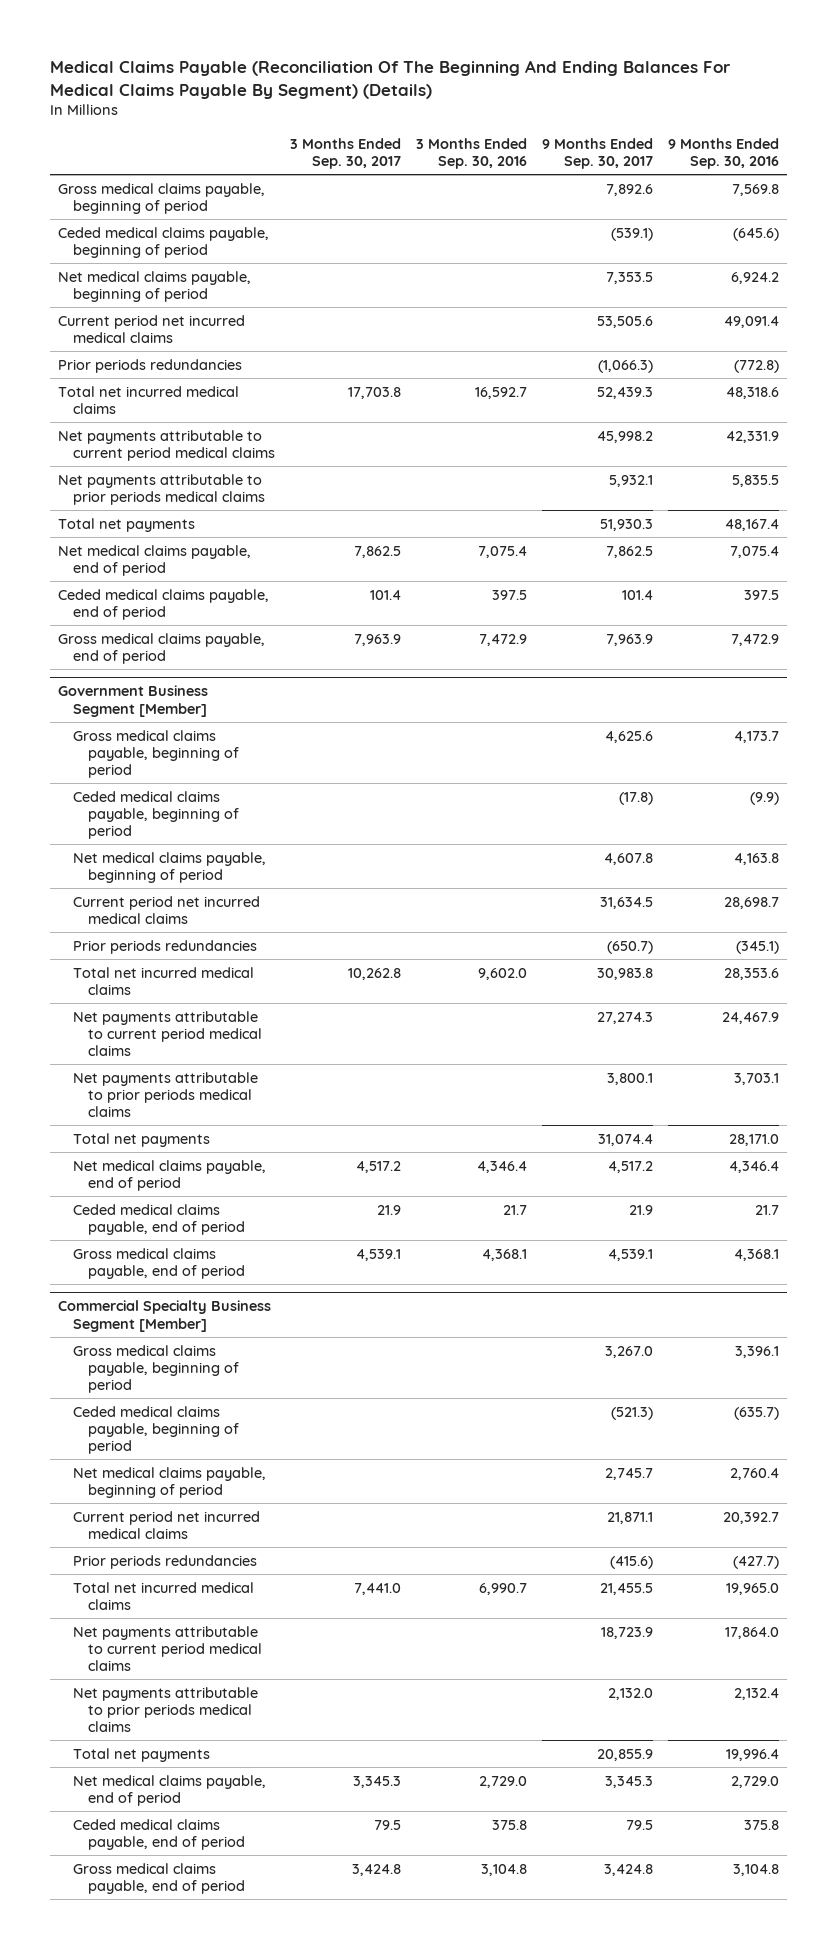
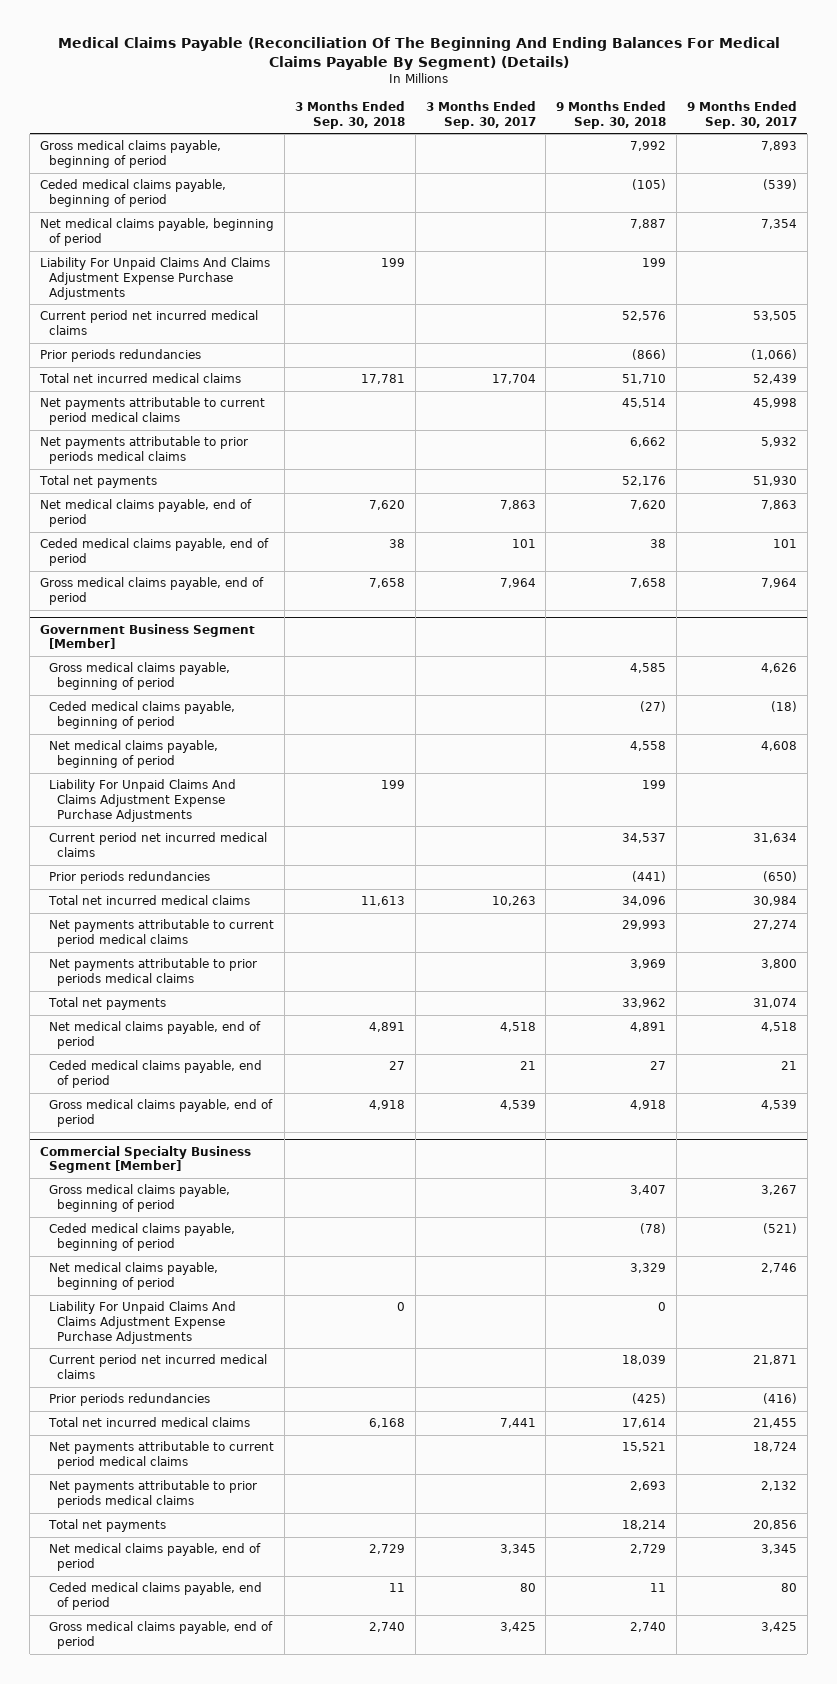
[415,137,527,169] 3 Months Ended Sep. 30, 2016 -> none
[668,137,780,169] 9 Months Ended Sep. 30, 2016 -> none
none -> [294,100,405,129] 3 Months Ended Sep. 30, 2018
none -> [556,100,667,129] 9 Months Ended Sep. 30, 2018
[606,183,654,196] 7,892.6 -> [761,141,798,152] 7,893
[611,227,654,241] (539.1) -> [763,179,798,191] (539)
[606,271,654,284] 7,353.5 -> [761,219,798,230] 7,354
none -> [40,257,271,300] Liability For Unpaid Claims And Claims Adjustment Expense Purchase Adjustments
[597,315,654,328] 53,505.6 -> [753,311,798,322] 53,505
[598,359,654,373] (1,066.3) -> [751,349,798,361] (1,066)
[347,386,401,399] 17,703.8 -> [491,374,536,385] 17,704
[597,386,654,399] 52,439.3 -> [753,374,798,385] 52,439
[597,430,654,443] 45,998.2 -> [753,398,798,409] 45,998
[609,474,654,487] 5,932.1 -> [761,437,798,448] 5,932
[600,518,654,531] 51,930.3 -> [753,476,798,487] 51,930
[353,545,401,558] 7,862.5 -> [499,500,536,511] 7,863
[606,545,654,558] 7,862.5 -> [761,500,798,511] 7,863
[369,589,401,600] 101.4 -> [511,539,536,549] 101
[622,589,654,600] 101.4 -> [773,539,798,549] 101
[353,633,401,646] 7,963.9 -> [499,578,536,589] 7,964
[606,633,654,646] 7,963.9 -> [761,578,798,589] 7,964
[605,730,654,743] 4,625.6 -> [761,663,798,674] 4,626
[619,791,654,805] (17.8) -> [771,701,798,713] (18)
[604,852,654,865] 4,607.8 -> [761,741,798,752] 4,608
none -> [48,779,236,822] Liability For Unpaid Claims And Claims Adjustment Expense Purchase Adjustments
[600,896,654,909] 31,634.5 -> [753,833,798,844] 31,634
[607,940,654,954] (650.7) -> [763,871,798,883] (650)
[347,967,401,980] 10,262.8 -> [491,896,536,907] 10,263
[597,967,654,980] 30,983.8 -> [753,896,798,907] 30,984
[597,1011,654,1024] 27,274.3 -> [753,920,798,931] 27,274
[607,1072,654,1085] 3,800.1 -> [761,959,798,970] 3,800
[598,1133,654,1146] 31,074.4 -> [753,998,798,1009] 31,074
[355,1160,401,1173] 4,517.2 -> [499,1022,536,1033] 4,518
[608,1160,654,1173] 4,517.2 -> [761,1022,798,1033] 4,518
[376,1204,401,1215] 21.9 -> [519,1061,536,1071] 21
[629,1204,654,1215] 21.9 -> [781,1061,798,1071] 21
[355,1248,401,1261] 4,539.1 -> [499,1100,536,1111] 4,539
[608,1248,654,1261] 4,539.1 -> [761,1100,798,1111] 4,539
[605,1345,654,1358] 3,267.0 -> [761,1185,798,1196] 3,267
[611,1406,654,1420] (521.3) -> [763,1223,798,1235] (521)
[605,1467,654,1480] 2,745.7 -> [761,1263,798,1274] 2,746
none -> [48,1301,236,1344] Liability For Unpaid Claims And Claims Adjustment Expense Purchase Adjustments
[607,1511,654,1524] 21,871.1 -> [753,1355,798,1366] 21,871
[610,1555,654,1569] (415.6) -> [763,1393,798,1405] (416)
[353,1582,401,1595] 7,441.0 -> [499,1418,536,1429] 7,441
[600,1582,654,1595] 21,455.5 -> [753,1418,798,1429] 21,455
[601,1626,654,1639] 18,723.9 -> [753,1442,798,1453] 18,724
[608,1687,654,1700] 2,132.0 -> [761,1481,798,1492] 2,132
[597,1748,654,1761] 20,855.9 -> [753,1520,798,1531] 20,856
[352,1775,401,1788] 3,345.3 -> [499,1544,536,1555] 3,345
[605,1775,654,1788] 3,345.3 -> [761,1544,798,1555] 3,345
[373,1819,401,1830] 79.5 -> [519,1583,536,1593] 80
[626,1819,654,1830] 79.5 -> [781,1583,798,1593] 80
[351,1863,401,1876] 3,424.8 -> [499,1622,536,1633] 3,425
[604,1863,654,1876] 3,424.8 -> [761,1622,798,1633] 3,425

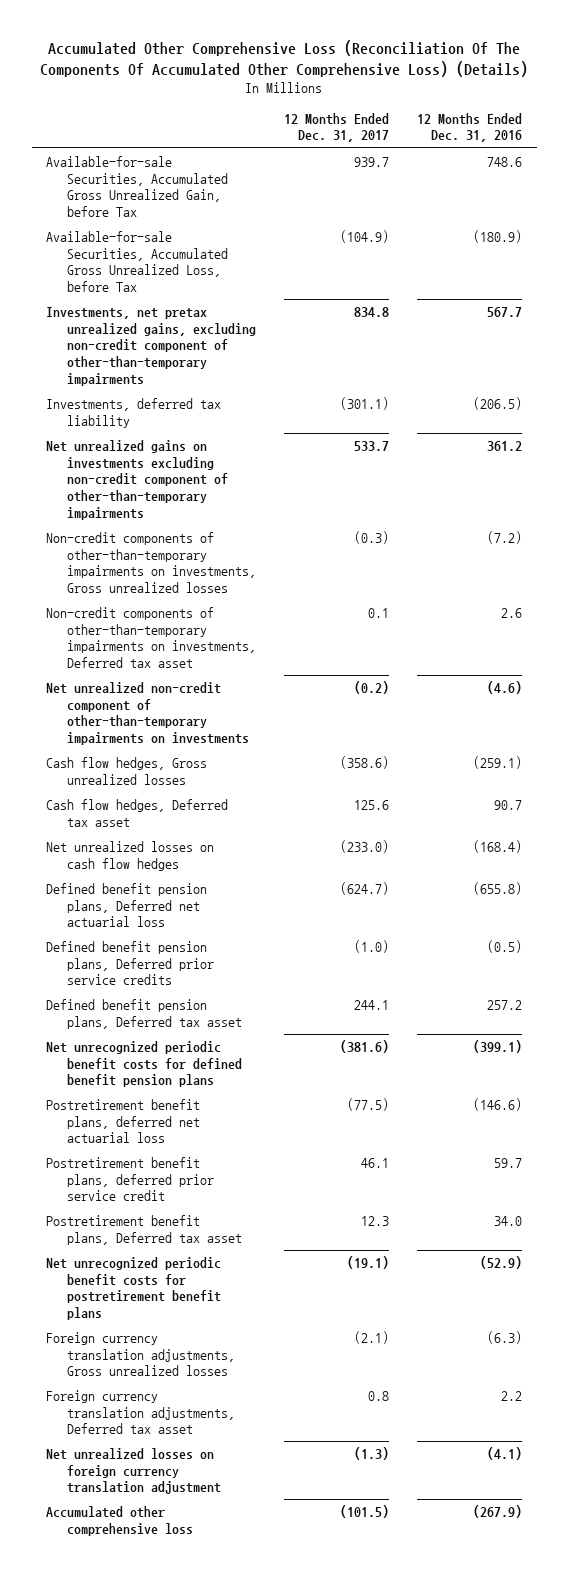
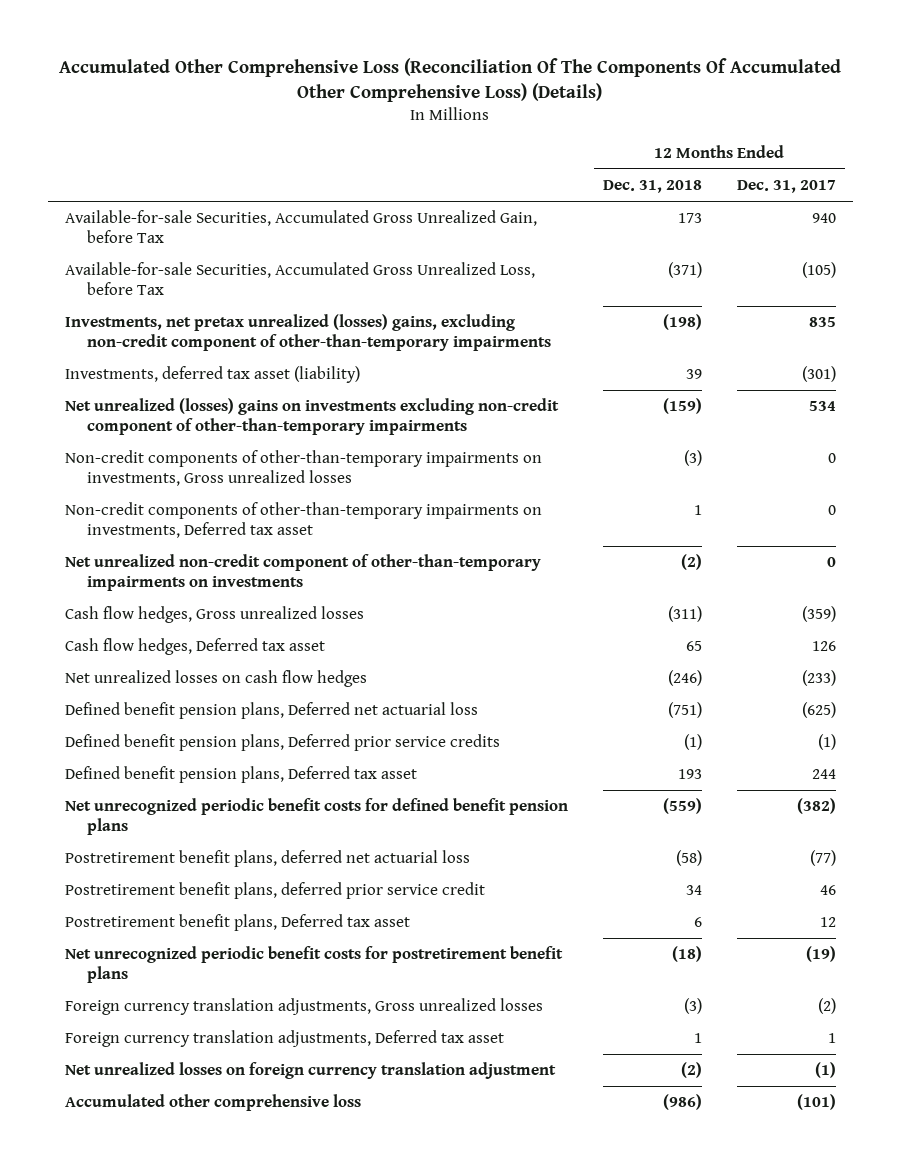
[417,112,523,143] 12 Months Ended Dec. 31, 2016 -> none
none -> [602,179,702,193] Dec. 31, 2018
[354,156,390,167] 939.7 -> [811,213,836,224] 940
[340,229,390,243] (104.9) -> [801,262,836,279] (105)
[46,306,256,386] Investments, net pretax unrealized gains, excluding non-credit component of other-than-temporary impairments -> [65,314,552,352] Investments, net pretax unrealized (losses) gains, excluding non-credit component of other-than-temporary impairments
[354,306,390,317] 834.8 -> [808,317,836,328] 835
[46,397,222,428] Investments, deferred tax liability -> [65,366,361,384] Investments, deferred tax asset (liability)
[340,396,390,410] (301.1) -> [801,366,836,383] (301)
[46,439,228,520] Net unrealized gains on investments excluding non-credit component of other-than-temporary impairments -> [65,398,560,436] Net unrealized (losses) gains on investments excluding non-credit component of other-than-temporary impairments
[354,440,390,451] 533.7 -> [808,401,836,412] 534
[354,530,390,544] (0.3) -> [827,453,836,464] 0
[368,607,390,618] 0.1 -> [827,505,836,516] 0
[354,680,390,694] (0.2) -> [826,557,836,568] 0
[340,755,390,769] (358.6) -> [801,606,836,623] (359)
[354,799,390,810] 125.6 -> [811,641,836,652] 126
[340,839,390,853] (233.0) -> [801,670,836,687] (233)
[340,881,390,895] (624.7) -> [801,702,836,719] (625)
[354,939,390,953] (1.0) -> [817,734,836,751] (1)
[354,999,390,1010] 244.1 -> [811,769,836,780] 244
[340,1039,390,1053] (381.6) -> [796,798,836,815] (382)
[347,1097,390,1111] (77.5) -> [809,850,836,867] (77)
[361,1157,390,1168] 46.1 -> [819,885,836,896] 46
[361,1215,390,1226] 12.3 -> [819,917,836,928] 12
[347,1255,390,1269] (19.1) -> [805,946,836,963] (19)
[354,1330,390,1344] (2.1) -> [817,998,836,1015] (2)
[368,1390,390,1401] 0.8 -> [827,1033,836,1044] 1
[354,1446,390,1460] (1.3) -> [814,1062,836,1079] (1)
[340,1504,390,1518] (101.5) -> [796,1094,836,1111] (101)

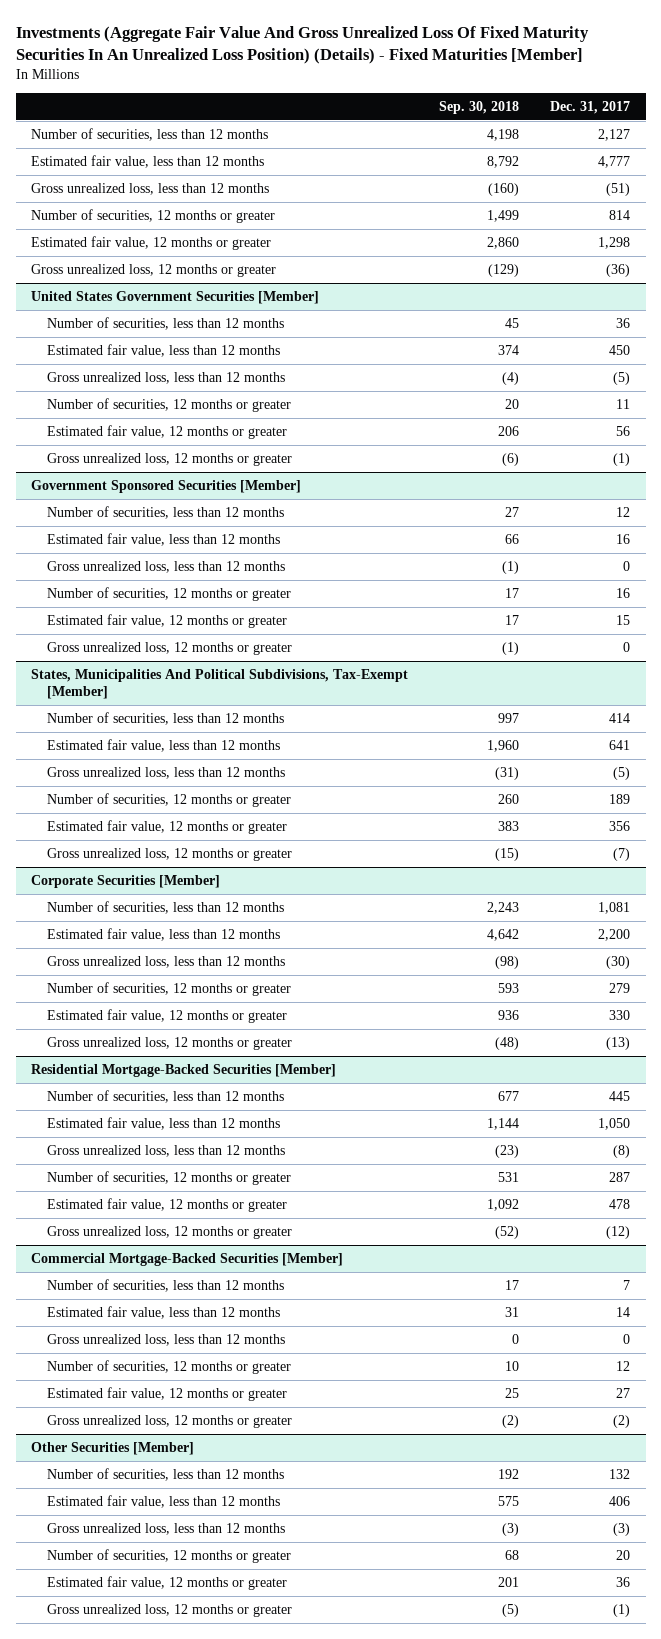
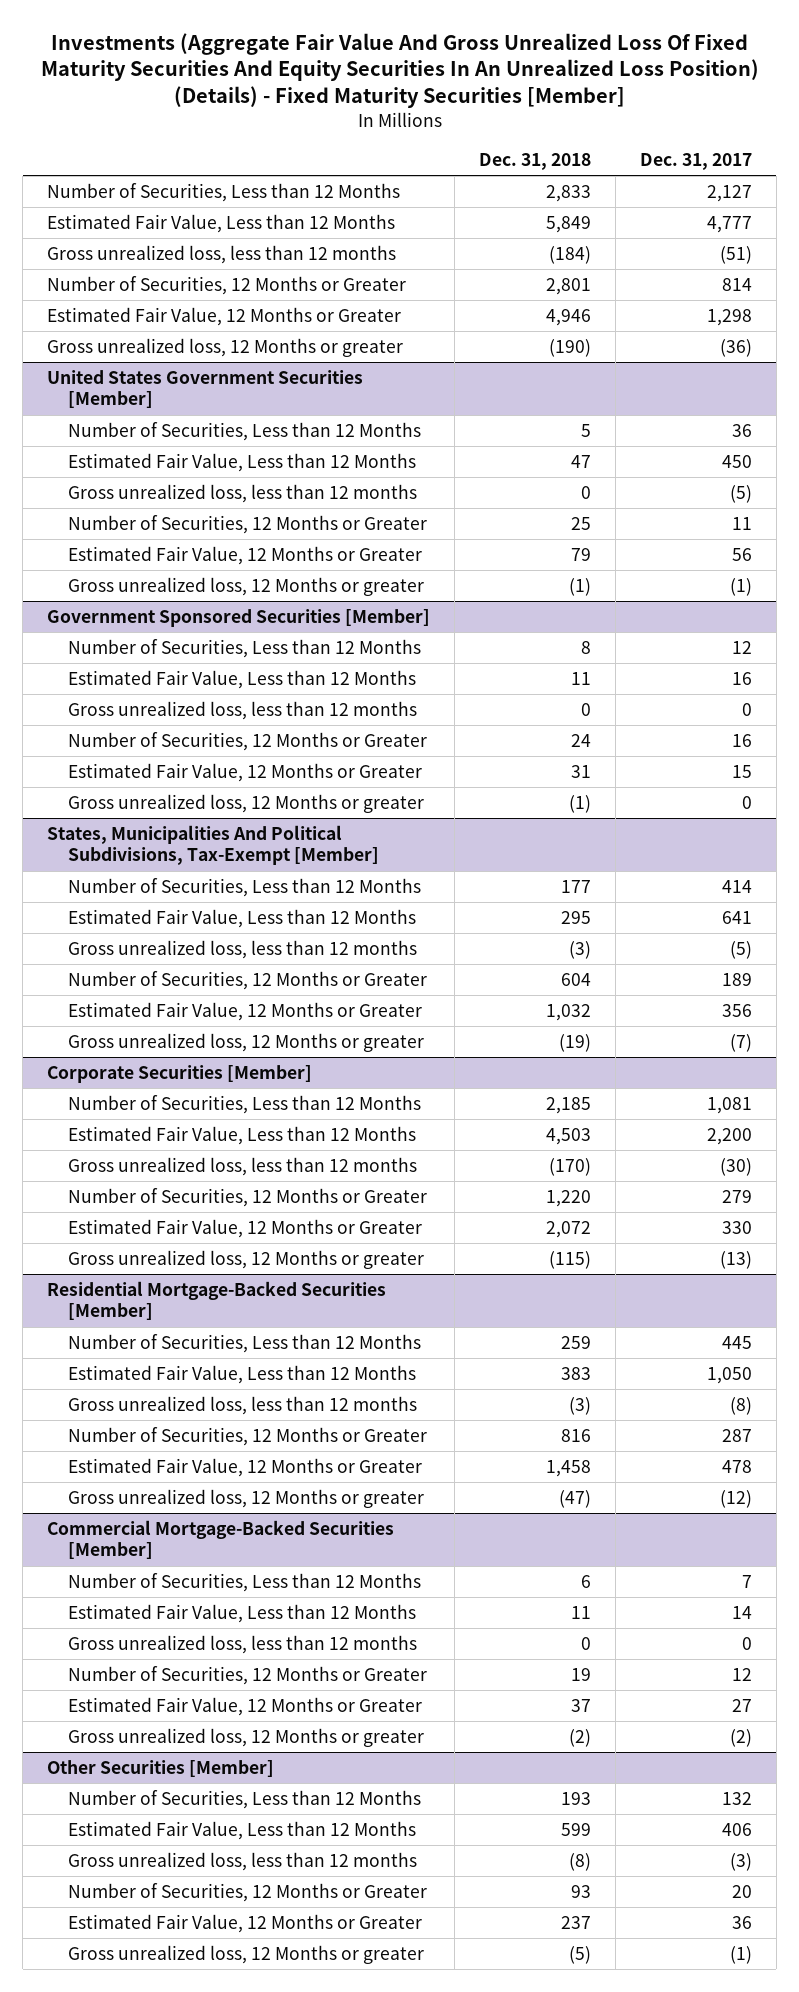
[15,25,589,64] Investments (Aggregate Fair Value And Gross Unrealized Loss Of Fixed Maturity Securities In An Unrealized Loss Position) (Details) - Fixed Maturities [Member] -> [40,32,759,109] Investments (Aggregate Fair Value And Gross Unrealized Loss Of Fixed Maturity Securities And Equity Securities In An Unrealized Loss Position) (Details) - Fixed Maturity Securities [Member]
[439,101,520,115] Sep. 30, 2018 -> none
none -> [479,152,592,170] Dec. 31, 2018
[31,128,269,142] Number of securities, less than 12 months -> [47,182,401,202] Number of Securities, Less than 12 Months
[31,155,265,169] Estimated fair value, less than 12 months -> [47,213,396,233] Estimated Fair Value, Less than 12 Months
[31,209,276,224] Number of securities, 12 months or greater -> [47,275,407,295] Number of Securities, 12 Months or Greater
[31,236,272,251] Estimated fair value, 12 months or greater -> [47,306,402,326] Estimated Fair Value, 12 Months or Greater
[31,264,277,278] Gross unrealized loss, 12 months or greater -> [47,337,404,357] Gross unrealized loss, 12 Months or greater
[46,317,284,331] Number of securities, less than 12 months -> [67,421,421,441] Number of Securities, Less than 12 Months
[46,344,280,358] Estimated fair value, less than 12 months -> [67,452,416,472] Estimated Fair Value, Less than 12 Months
[46,398,291,413] Number of securities, 12 months or greater -> [67,514,427,534] Number of Securities, 12 Months or Greater
[46,425,287,440] Estimated fair value, 12 months or greater -> [67,545,422,565] Estimated Fair Value, 12 Months or Greater
[46,453,292,467] Gross unrealized loss, 12 months or greater -> [67,576,424,596] Gross unrealized loss, 12 Months or greater
[46,506,284,520] Number of securities, less than 12 months -> [67,638,421,658] Number of Securities, Less than 12 Months
[46,533,280,547] Estimated fair value, less than 12 months -> [67,669,416,689] Estimated Fair Value, Less than 12 Months
[46,587,291,602] Number of securities, 12 months or greater -> [67,731,427,751] Number of Securities, 12 Months or Greater
[46,614,287,629] Estimated fair value, 12 months or greater -> [67,762,422,782] Estimated Fair Value, 12 Months or Greater
[46,642,292,656] Gross unrealized loss, 12 months or greater -> [67,793,424,813] Gross unrealized loss, 12 Months or greater
[46,712,284,726] Number of securities, less than 12 months -> [67,877,421,897] Number of Securities, Less than 12 Months
[46,739,280,753] Estimated fair value, less than 12 months -> [67,908,416,928] Estimated Fair Value, Less than 12 Months
[46,793,291,808] Number of securities, 12 months or greater -> [67,970,427,990] Number of Securities, 12 Months or Greater
[46,820,287,835] Estimated fair value, 12 months or greater -> [67,1001,422,1021] Estimated Fair Value, 12 Months or Greater
[46,848,292,862] Gross unrealized loss, 12 months or greater -> [67,1032,424,1052] Gross unrealized loss, 12 Months or greater
[46,901,284,915] Number of securities, less than 12 months -> [67,1094,421,1114] Number of Securities, Less than 12 Months
[46,928,280,942] Estimated fair value, less than 12 months -> [67,1125,416,1145] Estimated Fair Value, Less than 12 Months
[46,982,291,997] Number of securities, 12 months or greater -> [67,1187,427,1207] Number of Securities, 12 Months or Greater
[46,1009,287,1024] Estimated fair value, 12 months or greater -> [67,1218,422,1238] Estimated Fair Value, 12 Months or Greater
[46,1037,292,1051] Gross unrealized loss, 12 months or greater -> [67,1249,424,1269] Gross unrealized loss, 12 Months or greater
[46,1090,284,1104] Number of securities, less than 12 months -> [67,1333,421,1353] Number of Securities, Less than 12 Months
[46,1117,280,1131] Estimated fair value, less than 12 months -> [67,1364,416,1384] Estimated Fair Value, Less than 12 Months
[46,1171,291,1186] Number of securities, 12 months or greater -> [67,1426,427,1446] Number of Securities, 12 Months or Greater
[46,1198,287,1213] Estimated fair value, 12 months or greater -> [67,1457,422,1477] Estimated Fair Value, 12 Months or Greater
[46,1226,292,1240] Gross unrealized loss, 12 months or greater -> [67,1488,424,1508] Gross unrealized loss, 12 Months or greater
[46,1279,284,1293] Number of securities, less than 12 months -> [67,1572,421,1592] Number of Securities, Less than 12 Months
[46,1306,280,1320] Estimated fair value, less than 12 months -> [67,1603,416,1623] Estimated Fair Value, Less than 12 Months
[46,1360,291,1375] Number of securities, 12 months or greater -> [67,1665,427,1685] Number of Securities, 12 Months or Greater
[46,1387,287,1402] Estimated fair value, 12 months or greater -> [67,1696,422,1716] Estimated Fair Value, 12 Months or Greater
[46,1415,292,1429] Gross unrealized loss, 12 months or greater -> [67,1727,424,1747] Gross unrealized loss, 12 Months or greater
[46,1468,284,1482] Number of securities, less than 12 months -> [67,1789,421,1809] Number of Securities, Less than 12 Months
[46,1495,280,1509] Estimated fair value, less than 12 months -> [67,1820,416,1840] Estimated Fair Value, Less than 12 Months
[46,1549,291,1564] Number of securities, 12 months or greater -> [67,1882,427,1902] Number of Securities, 12 Months or Greater
[46,1576,287,1591] Estimated fair value, 12 months or greater -> [67,1913,422,1933] Estimated Fair Value, 12 Months or Greater
[46,1604,292,1618] Gross unrealized loss, 12 months or greater -> [67,1944,424,1964] Gross unrealized loss, 12 Months or greater

